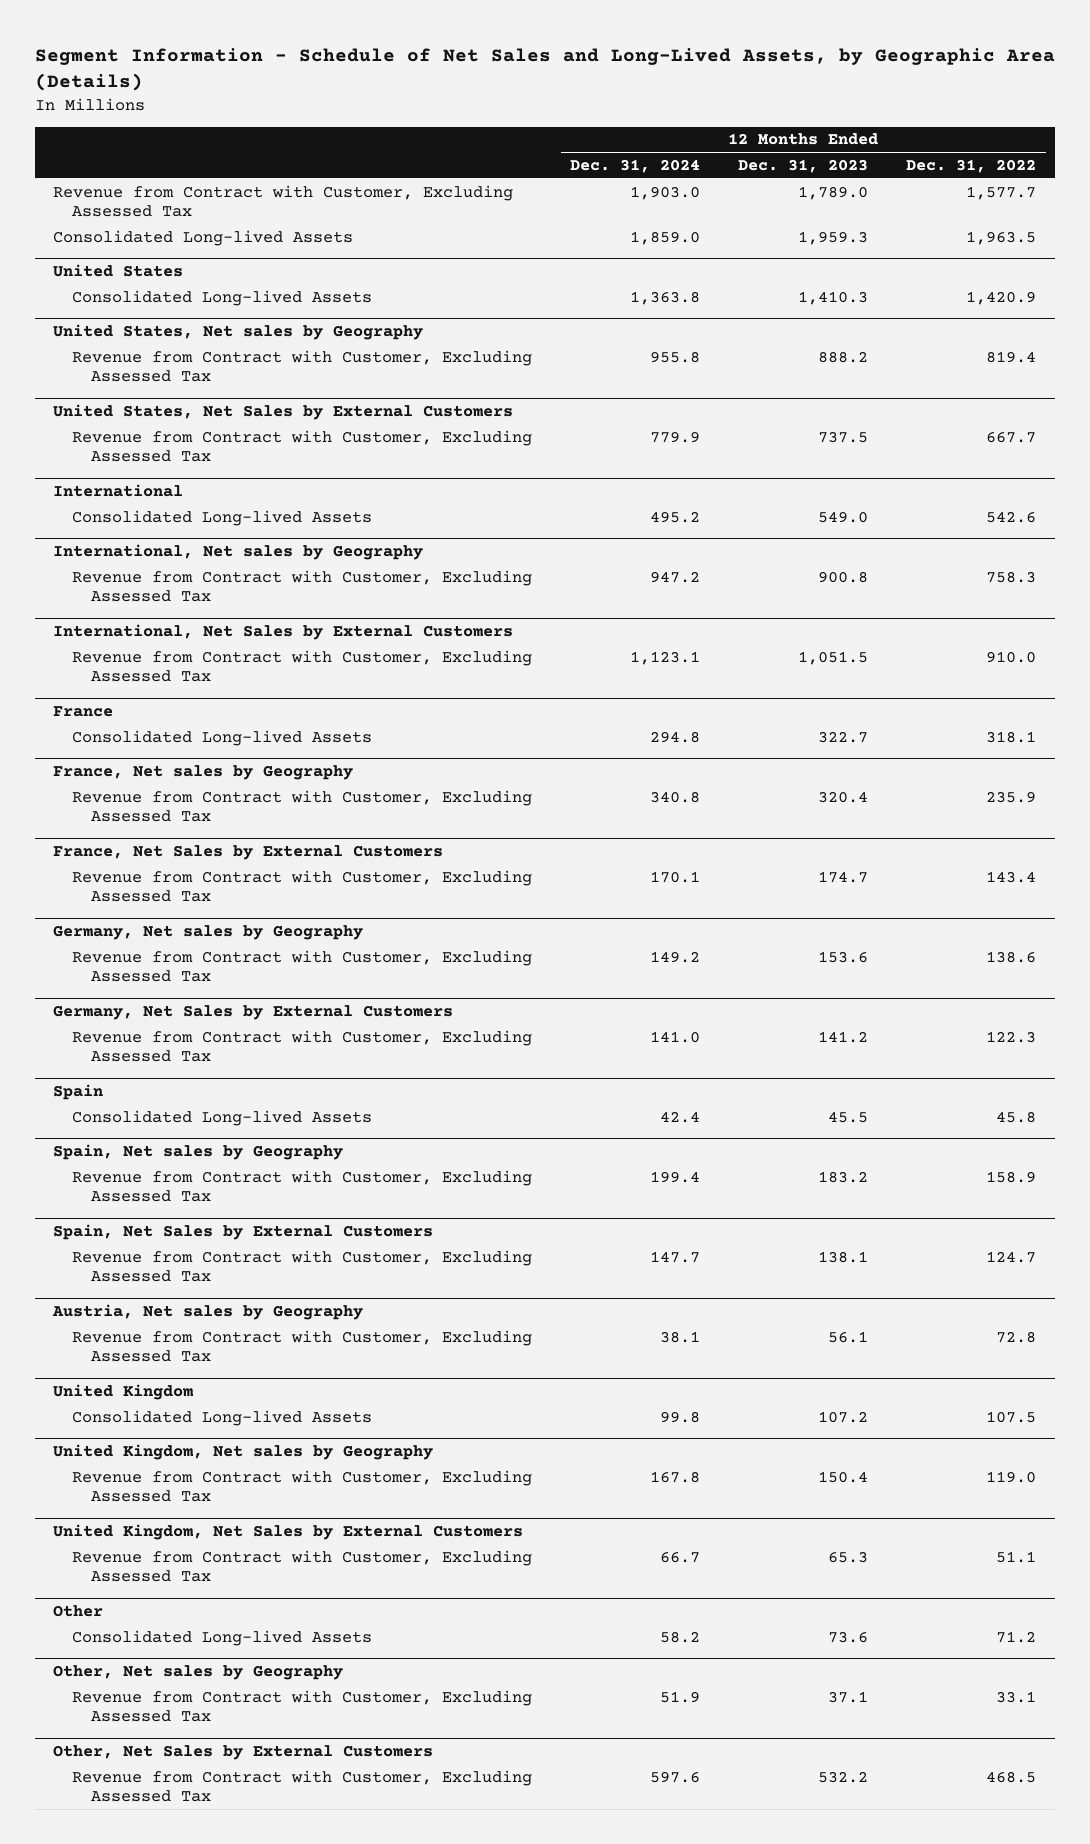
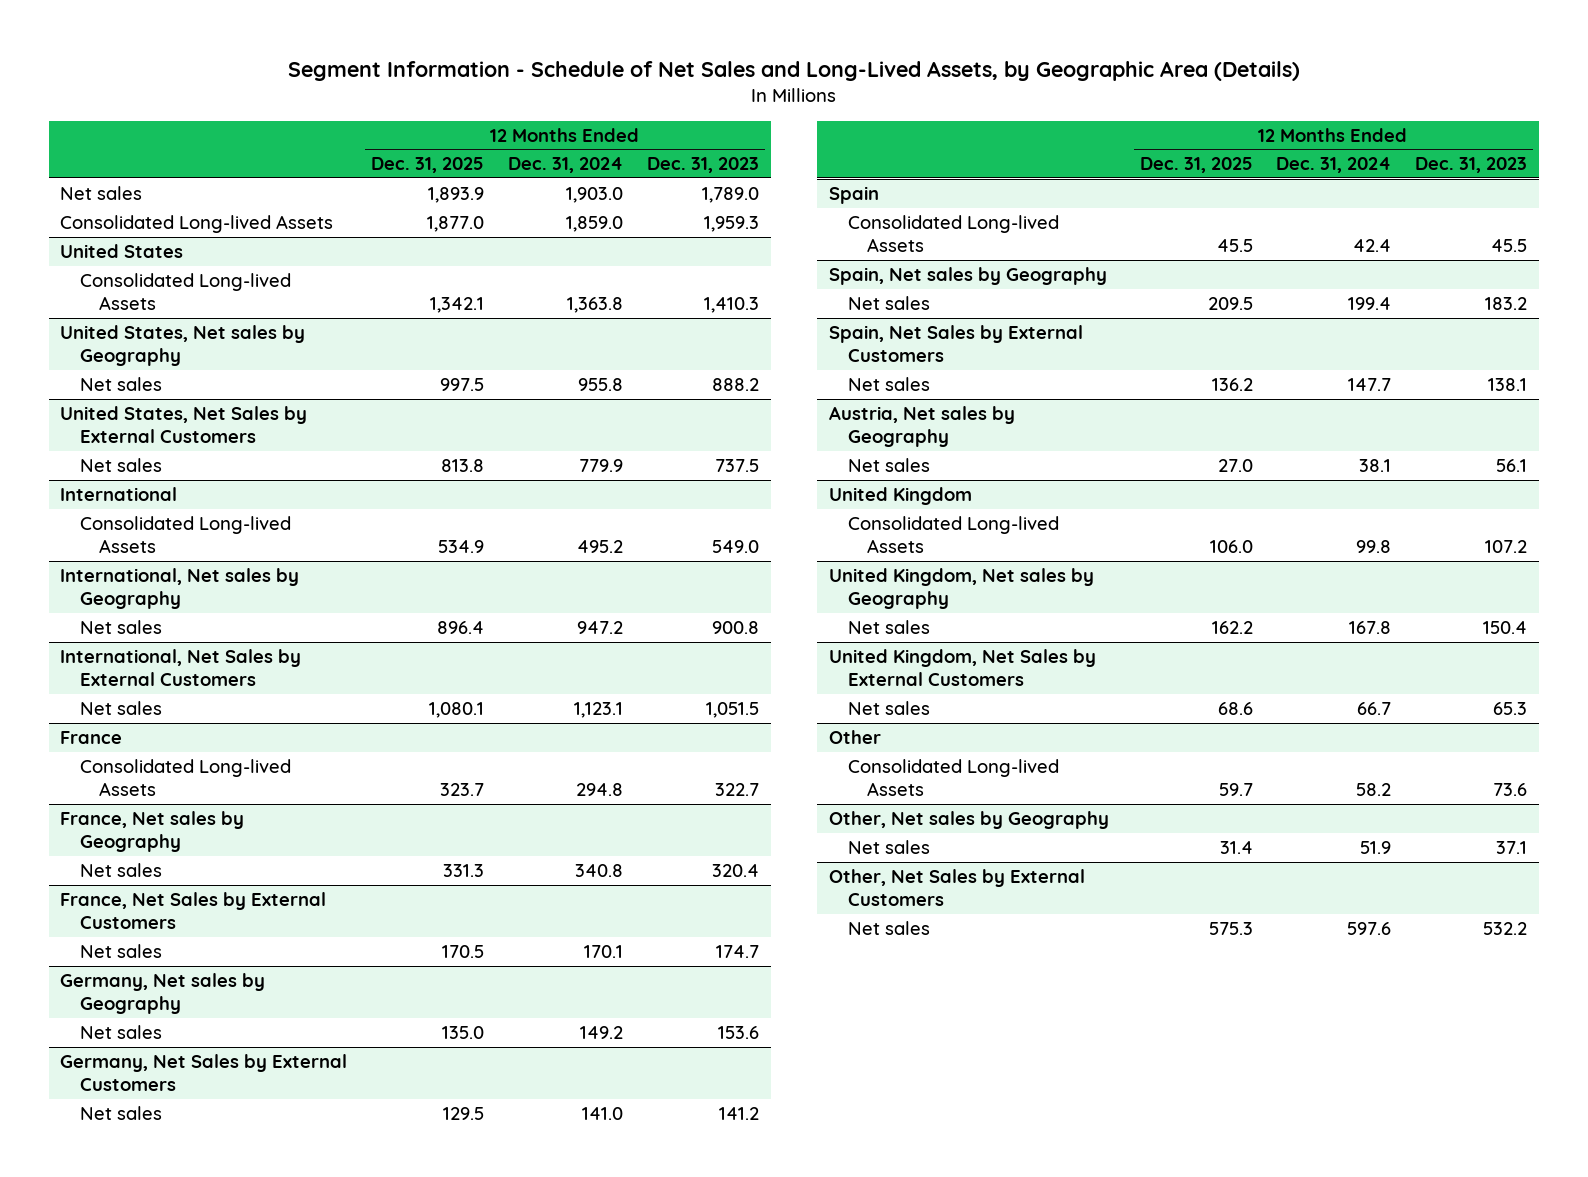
[906,158,1037,173] Dec. 31, 2022 -> none
none -> [371,157,485,174] Dec. 31, 2025
[53,184,514,218] Revenue from Contract with Customer, Excluding Assessed Tax -> [60,185,143,200] Net sales
[72,349,533,383] Revenue from Contract with Customer, Excluding Assessed Tax -> [79,376,162,391] Net sales
[72,429,533,463] Revenue from Contract with Customer, Excluding Assessed Tax -> [79,457,162,472] Net sales
[72,569,533,603] Revenue from Contract with Customer, Excluding Assessed Tax -> [79,619,162,634] Net sales
[72,649,533,683] Revenue from Contract with Customer, Excluding Assessed Tax -> [79,700,162,715] Net sales
[72,789,533,823] Revenue from Contract with Customer, Excluding Assessed Tax -> [79,862,162,877] Net sales
[72,869,533,903] Revenue from Contract with Customer, Excluding Assessed Tax -> [79,943,162,958] Net sales
[72,949,533,983] Revenue from Contract with Customer, Excluding Assessed Tax -> [79,1024,162,1039] Net sales
[72,1029,533,1063] Revenue from Contract with Customer, Excluding Assessed Tax -> [79,1105,162,1120] Net sales
[72,1169,533,1203] Revenue from Contract with Customer, Excluding Assessed Tax -> [848,295,931,310] Net sales
[72,1249,533,1283] Revenue from Contract with Customer, Excluding Assessed Tax -> [848,376,931,391] Net sales
[72,1329,533,1363] Revenue from Contract with Customer, Excluding Assessed Tax -> [848,457,931,472] Net sales
[72,1469,533,1503] Revenue from Contract with Customer, Excluding Assessed Tax -> [848,619,931,634] Net sales
[72,1549,533,1583] Revenue from Contract with Customer, Excluding Assessed Tax -> [848,700,931,715] Net sales
[72,1689,533,1723] Revenue from Contract with Customer, Excluding Assessed Tax -> [848,839,931,854] Net sales
[72,1769,533,1803] Revenue from Contract with Customer, Excluding Assessed Tax -> [848,920,931,935] Net sales

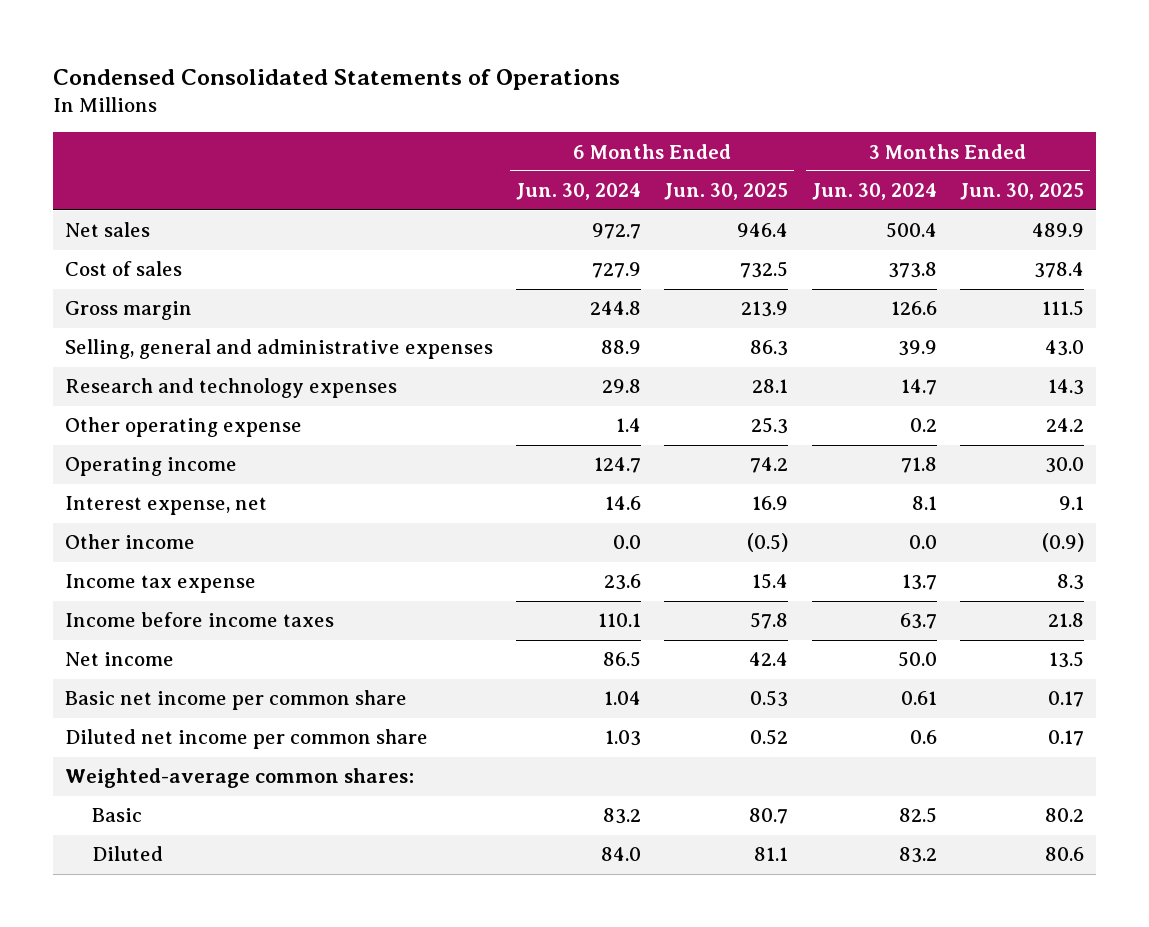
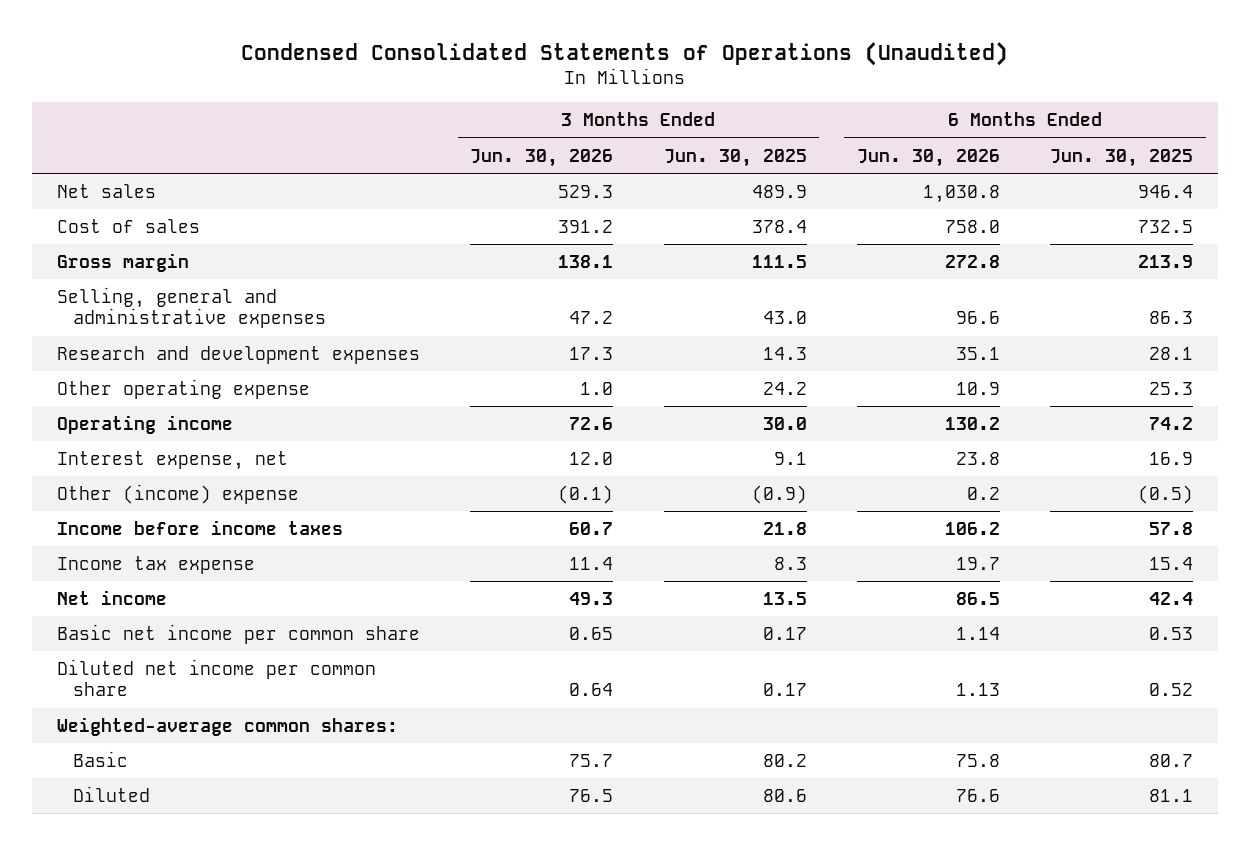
[53,68,621,90] Condensed Consolidated Statements of Operations -> [241,41,1009,66] Condensed Consolidated Statements of Operations (Unaudited)
[516,183,642,201] Jun. 30, 2024 -> none
[811,183,937,201] Jun. 30, 2024 -> none
none -> [470,148,614,167] Jun. 30, 2026
none -> [856,148,1000,167] Jun. 30, 2026
[64,378,397,399] Research and technology expenses -> [56,346,420,365] Research and development expenses
[64,534,195,550] Other income -> [56,484,299,505] Other (income) expense
[64,574,256,594] Income tax expense -> [56,556,255,575] Income tax expense

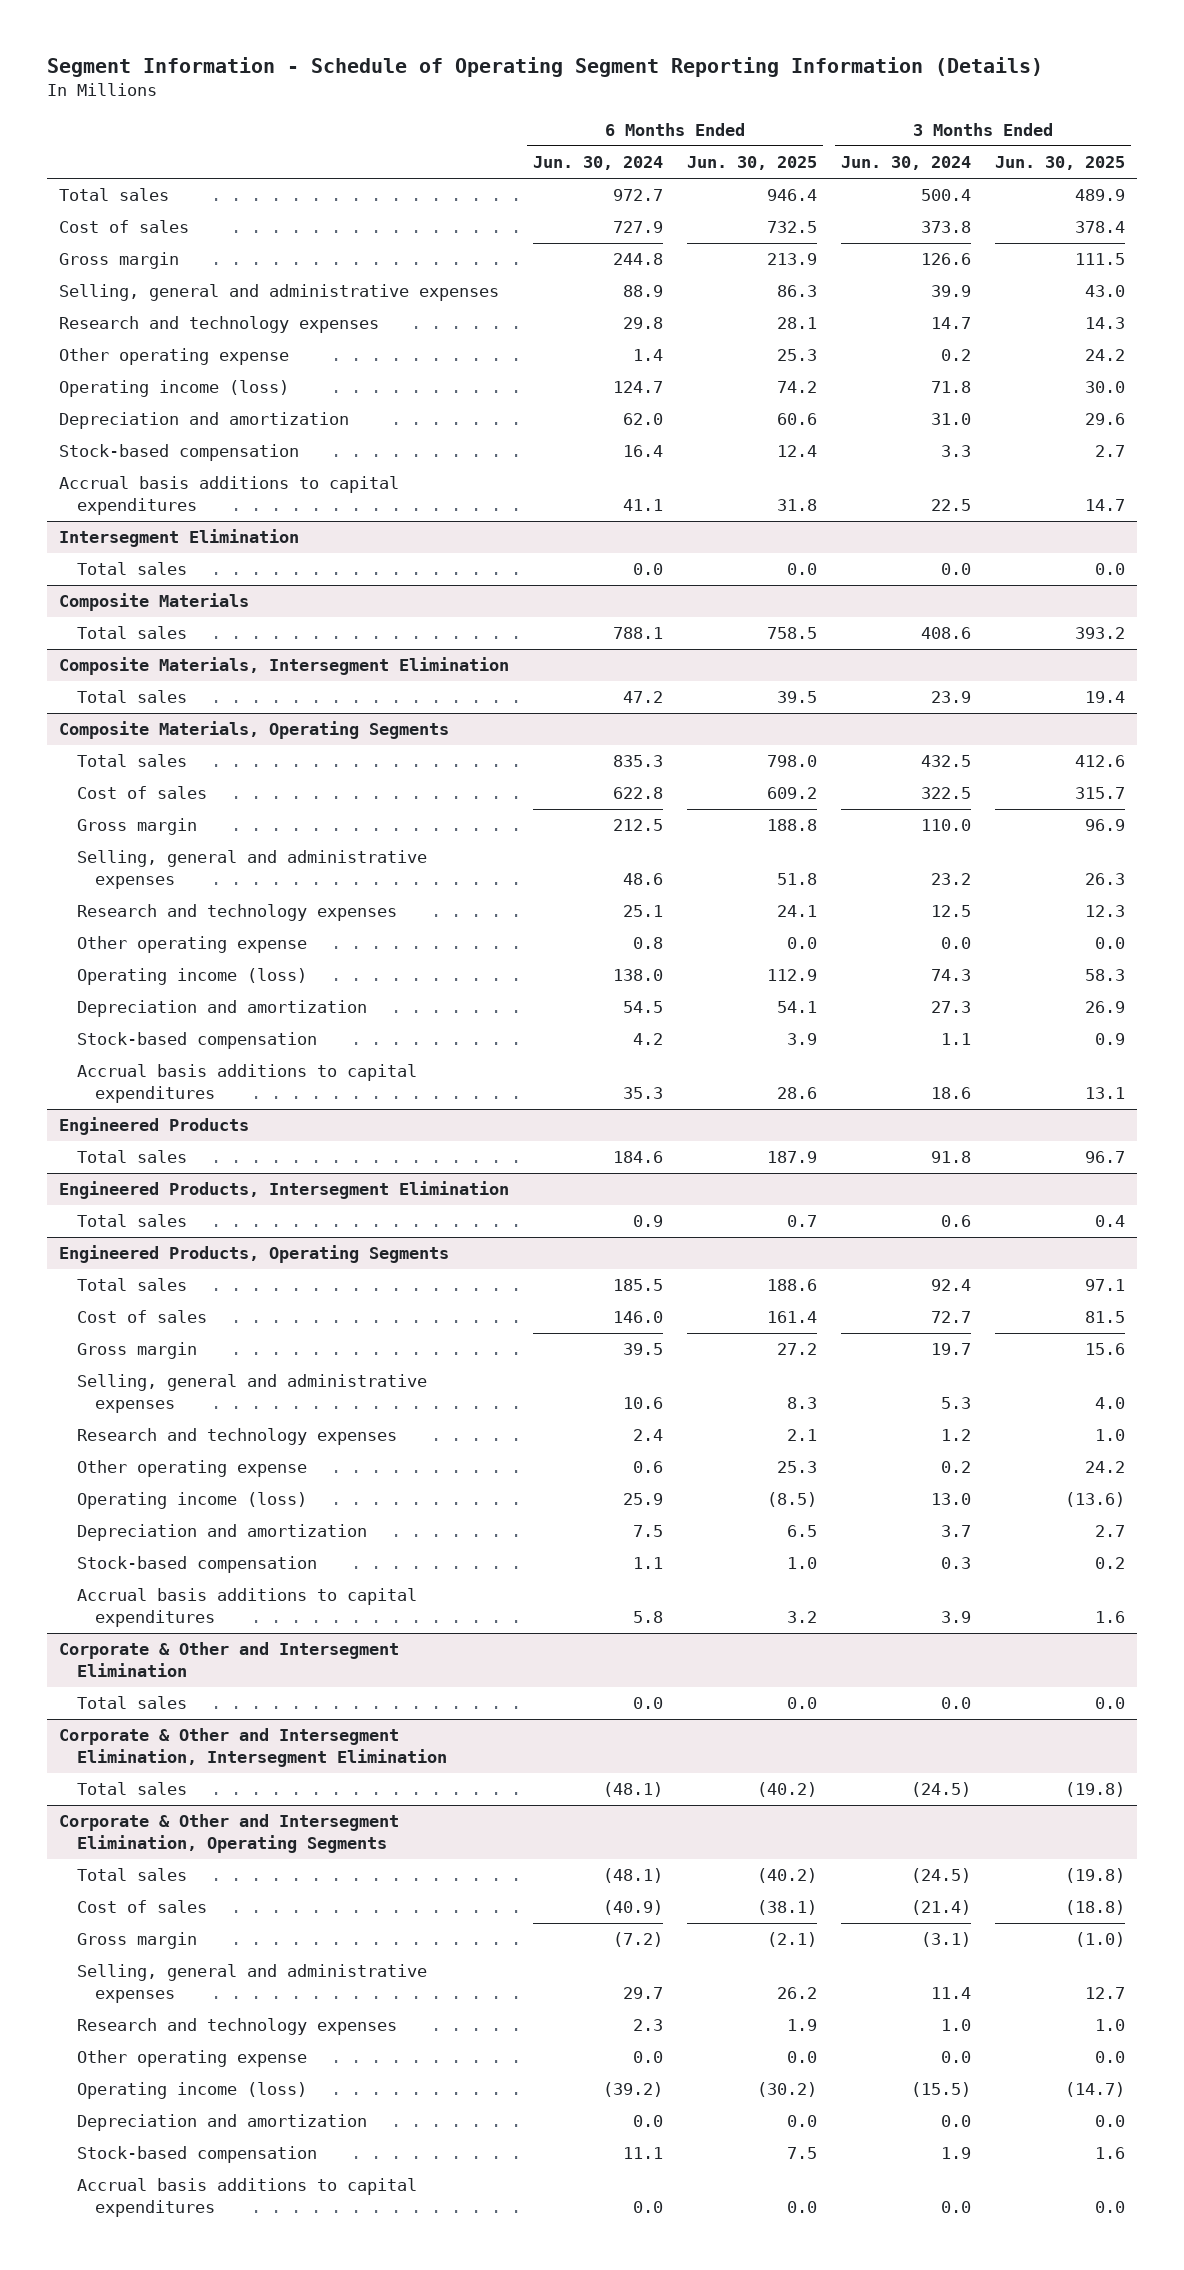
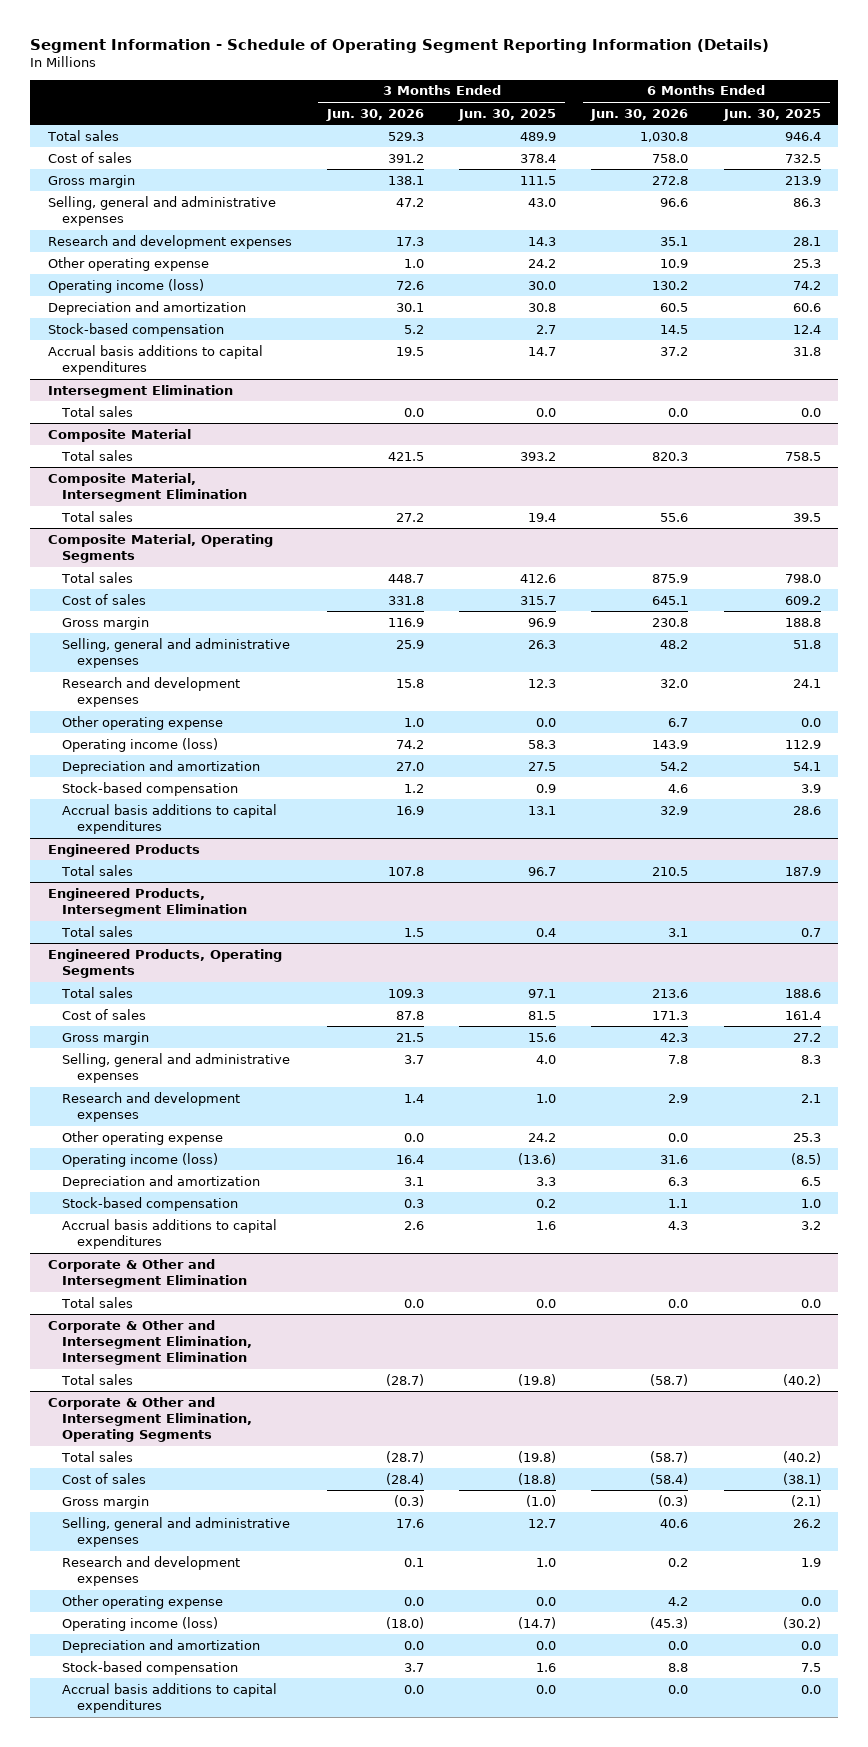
[532,156,663,171] Jun. 30, 2024 -> none
[841,156,972,171] Jun. 30, 2024 -> none
none -> [325,108,424,121] Jun. 30, 2026
none -> [590,108,689,121] Jun. 30, 2026
[58,316,379,334] Research and technology expenses -> [47,234,292,249] Research and development expenses
[1085,413,1126,426] 29.6 -> [528,302,557,312] 30.8
[58,593,249,612] Composite Materials -> [47,428,191,442] Composite Material
[58,657,509,676] Composite Materials, Intersegment Elimination -> [47,472,248,503] Composite Material, Intersegment Elimination
[58,721,449,740] Composite Materials, Operating Segments -> [47,533,273,564] Composite Material, Operating Segments
[76,904,397,922] Research and technology expenses -> [62,676,241,708] Research and development expenses
[1085,1001,1126,1014] 26.9 -> [528,761,557,771] 27.5
[76,1428,397,1446] Research and technology expenses -> [62,1091,241,1123] Research and development expenses
[1095,1525,1126,1538] 2.7 -> [536,1176,557,1186] 3.3
[76,2018,397,2036] Research and technology expenses -> [62,1555,241,1587] Research and development expenses

